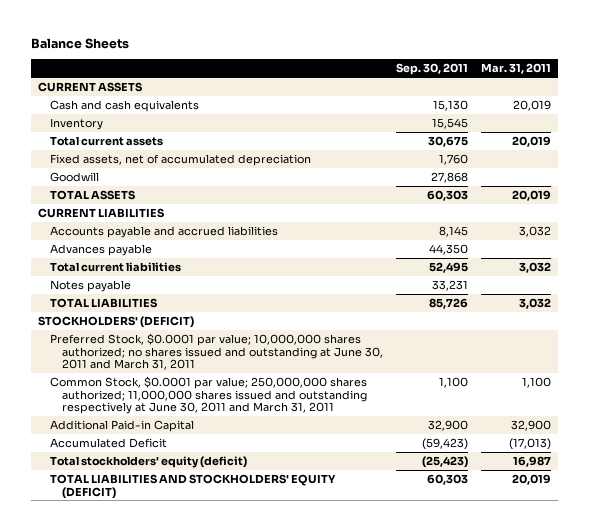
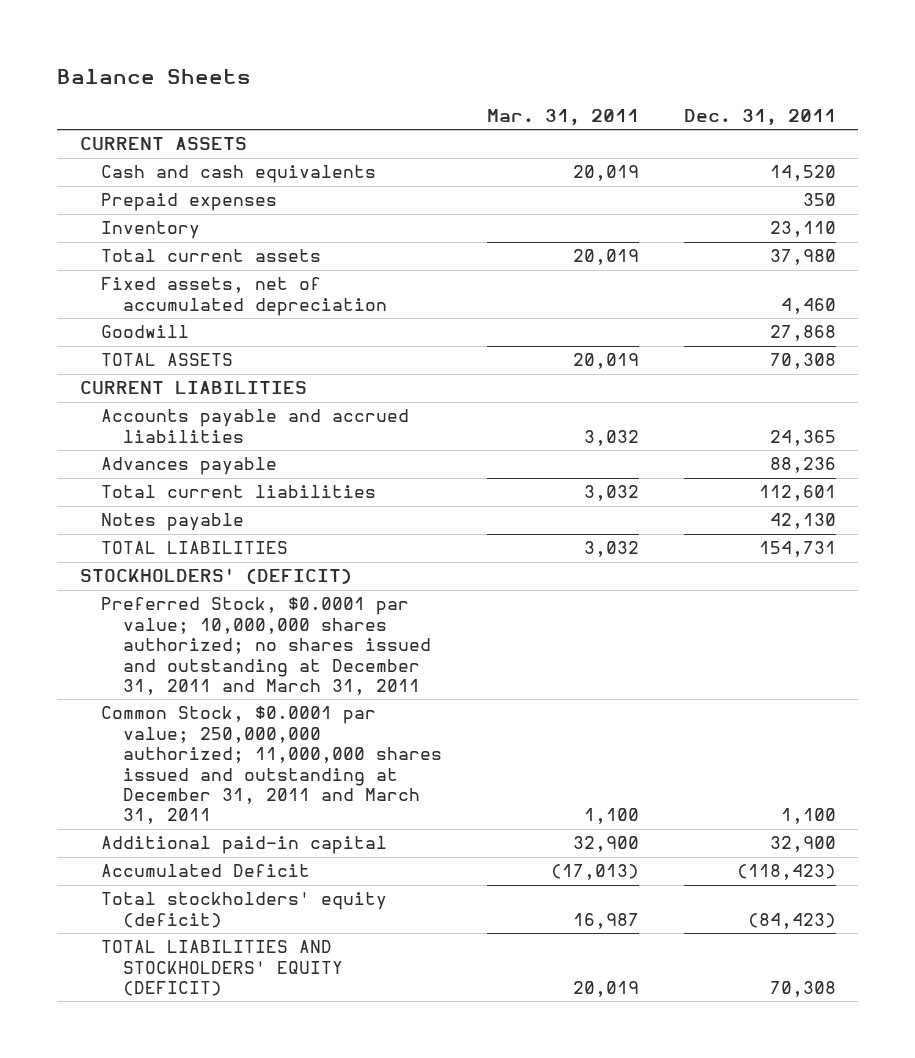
[396,63,469,76] Sep. 30, 2011 -> none
none -> [683,109,836,127] Dec. 31, 2011
none -> [101,193,278,212] Prepaid expenses
[50,332,384,371] Preferred Stock, $0.0001 par value; 10,000,000 shares authorized; no shares issued and outstanding at June 30, 2011 and March 31, 2011 -> [101,597,431,696] Preferred Stock, $0.0001 par value; 10,000,000 shares authorized; no shares issued and outstanding at December 31, 2011 and March 31, 2011
[50,375,368,415] Common Stock, $0.0001 par value; 250,000,000 shares authorized; 11,000,000 shares issued and outstanding respectively at June 30, 2011 and March 31, 2011 -> [101,706,442,825] Common Stock, $0.0001 par value; 250,000,000 authorized; 11,000,000 shares issued and outstanding at December 31, 2011 and March 31, 2011
[50,419,195,432] Additional Paid-in Capital -> [101,836,388,855] Additional paid-in capital

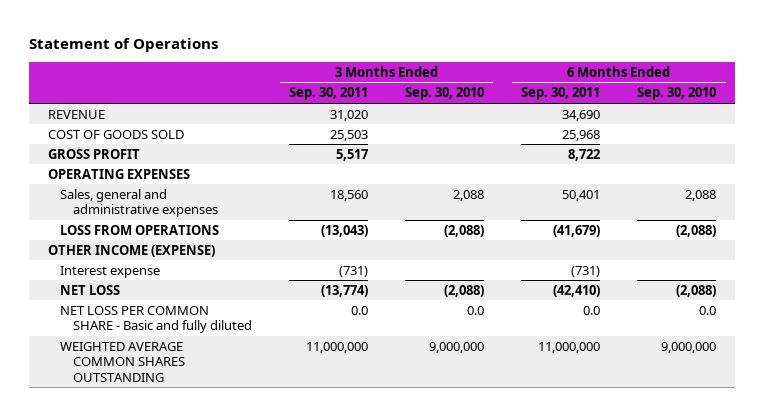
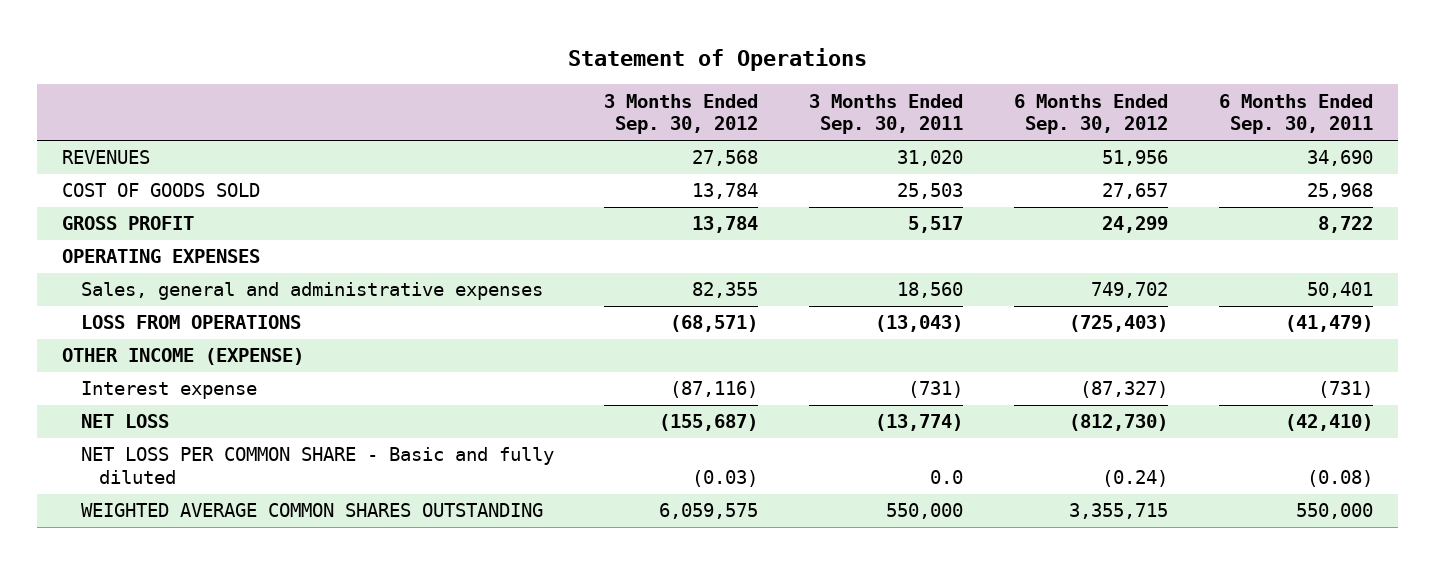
[405,87,485,101] Sep. 30, 2010 -> none
[637,87,717,101] Sep. 30, 2010 -> none
none -> [604,93,759,135] 3 Months Ended Sep. 30, 2012
none -> [1014,93,1169,135] 6 Months Ended Sep. 30, 2012
[48,109,106,119] REVENUE -> [62,150,151,165] REVENUES
[553,224,601,237] (41,679) -> [1285,315,1374,333] (41,479)
[583,305,601,315] 0.0 -> [1307,470,1374,488] (0.08)
[306,341,369,353] 11,000,000 -> [886,503,964,520] 550,000
[538,341,601,353] 11,000,000 -> [1296,503,1374,520] 550,000

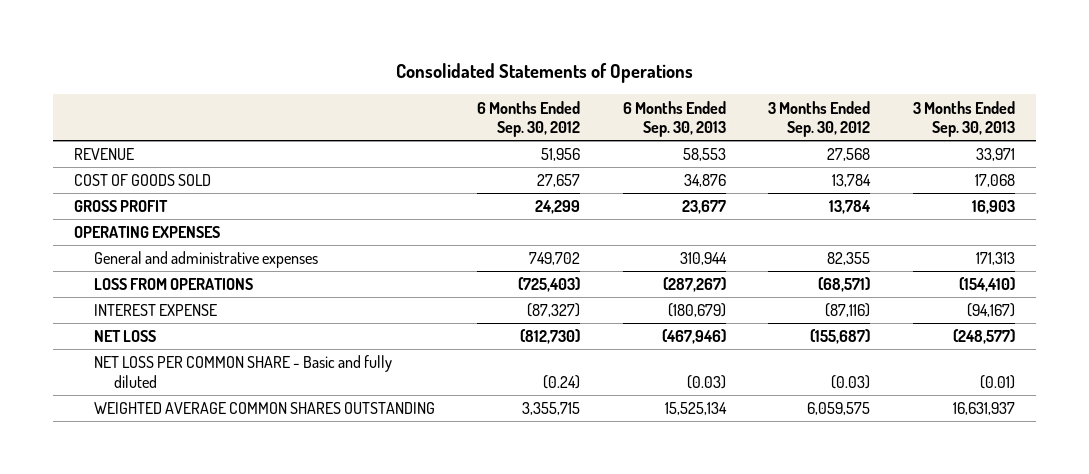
[567,47,867,71] Statement of Operations -> [395,63,693,84] Consolidated Statements of Operations
[809,93,964,135] 3 Months Ended Sep. 30, 2011 -> none
[1219,93,1374,135] 6 Months Ended Sep. 30, 2011 -> none
none -> [622,100,726,138] 6 Months Ended Sep. 30, 2013
none -> [912,100,1015,138] 3 Months Ended Sep. 30, 2013
[62,150,151,165] REVENUES -> [74,148,135,161] REVENUE
[80,282,543,301] Sales, general and administrative expenses -> [94,251,319,269] General and administrative expenses
[62,348,305,366] OTHER INCOME (EXPENSE) -> none
[80,381,257,400] Interest expense -> [94,304,218,317] INTEREST EXPENSE

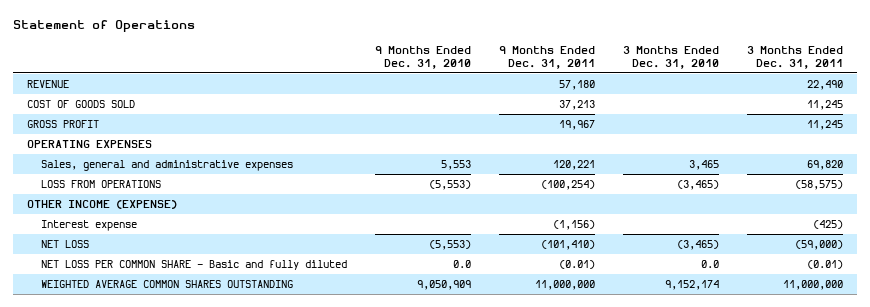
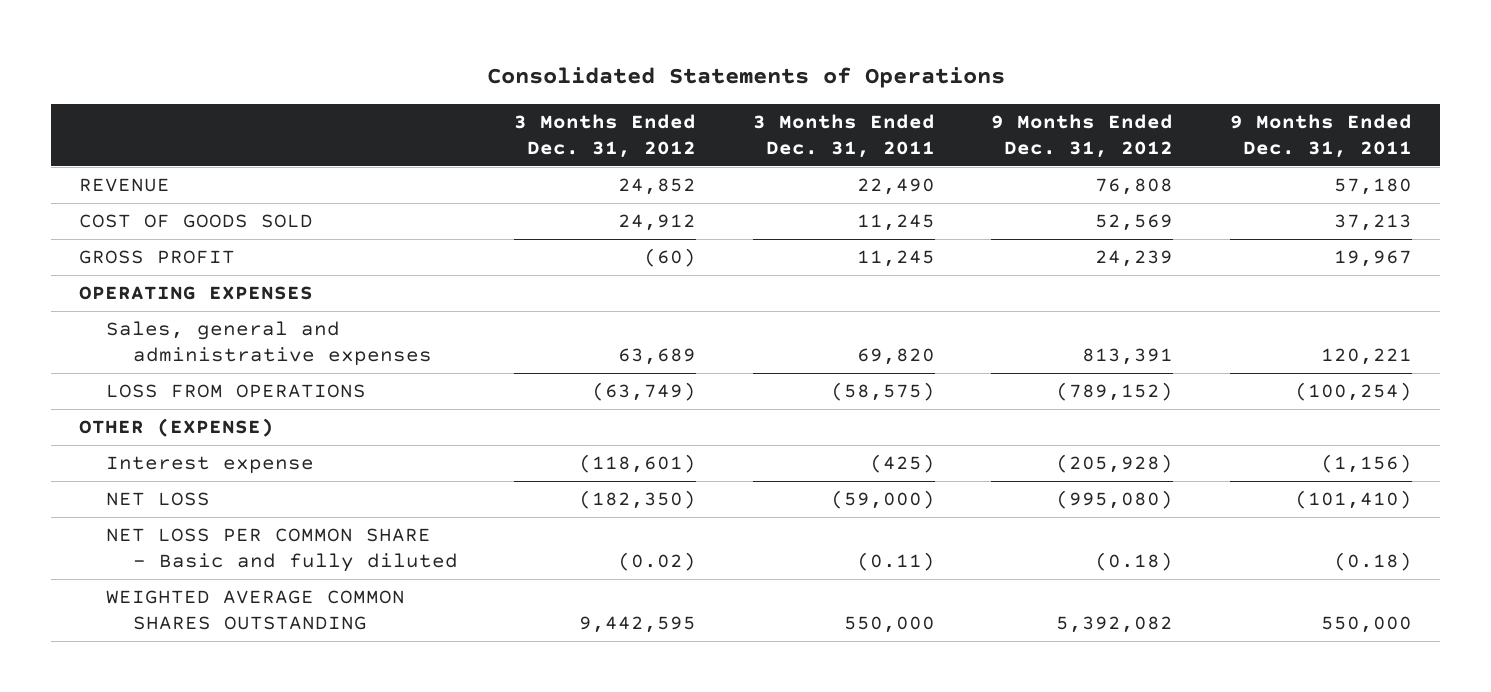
[12,20,195,33] Statement of Operations -> [486,67,1005,89] Consolidated Statements of Operations
[375,46,472,69] 9 Months Ended Dec. 31, 2010 -> none
[623,46,720,69] 3 Months Ended Dec. 31, 2010 -> none
none -> [514,114,697,158] 3 Months Ended Dec. 31, 2012
none -> [991,114,1174,158] 9 Months Ended Dec. 31, 2012
[26,199,177,209] OTHER INCOME (EXPENSE) -> [79,418,275,438] OTHER (EXPENSE)
[559,259,596,269] (0.01) -> [1333,552,1412,572] (0.18)
[807,259,844,269] (0.01) -> [856,552,935,572] (0.11)
[535,279,596,290] 11,000,000 -> [1320,616,1412,634] 550,000
[783,279,844,290] 11,000,000 -> [843,616,935,634] 550,000

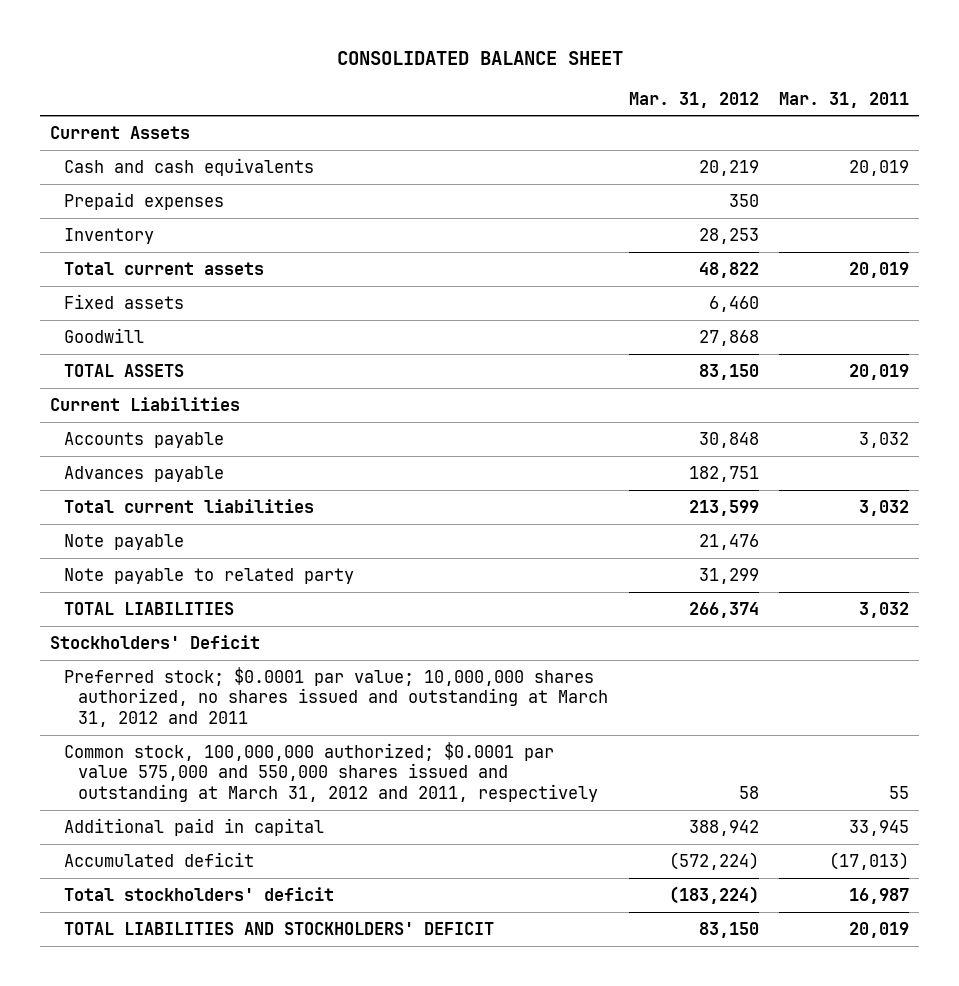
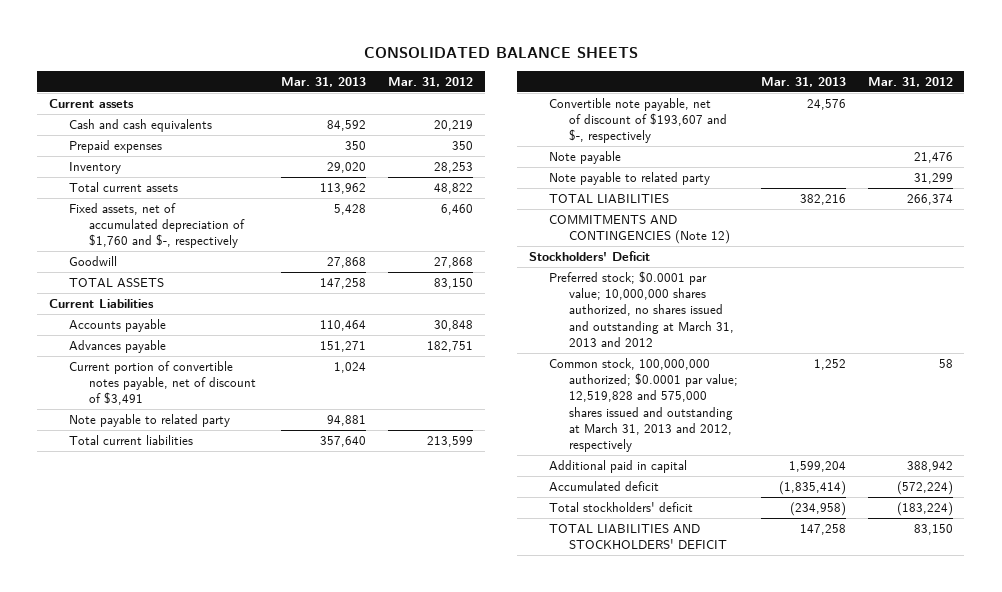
[336,51,623,66] CONSOLIDATED BALANCE SHEET -> [363,46,638,58] CONSOLIDATED BALANCE SHEETS
[779,91,910,108] Mar. 31, 2011 -> none
none -> [280,76,366,87] Mar. 31, 2013
[49,125,190,139] Current Assets -> [48,98,134,108] Current assets
[64,293,185,309] Fixed assets -> [68,202,245,249] Fixed assets, net of accumulated depreciation of $1,760 and $-, respectively
none -> [68,360,256,406] Current portion of convertible notes payable, net of discount of $3,491
none -> [68,413,230,427] Note payable to related party
none -> [548,97,727,144] Convertible note payable, net of discount of $193,607 and $-, respectively
none -> [548,214,730,245] COMMITMENTS AND CONTINGENCIES (Note 12)
[64,666,609,728] Preferred stock; $0.0001 par value; 10,000,000 shares authorized, no shares issued and outstanding at March 31, 2012 and 2011 -> [548,270,734,347] Preferred stock; $0.0001 par value; 10,000,000 shares authorized, no shares issued and outstanding at March 31, 2013 and 2012
[64,741,599,803] Common stock, 100,000,000 authorized; $0.0001 par value 575,000 and 550,000 shares issued and outstanding at March 31, 2012 and 2011, respectively -> [548,357,738,453] Common stock, 100,000,000 authorized; $0.0001 par value; 12,519,828 and 575,000 shares issued and outstanding at March 31, 2013 and 2012, respectively

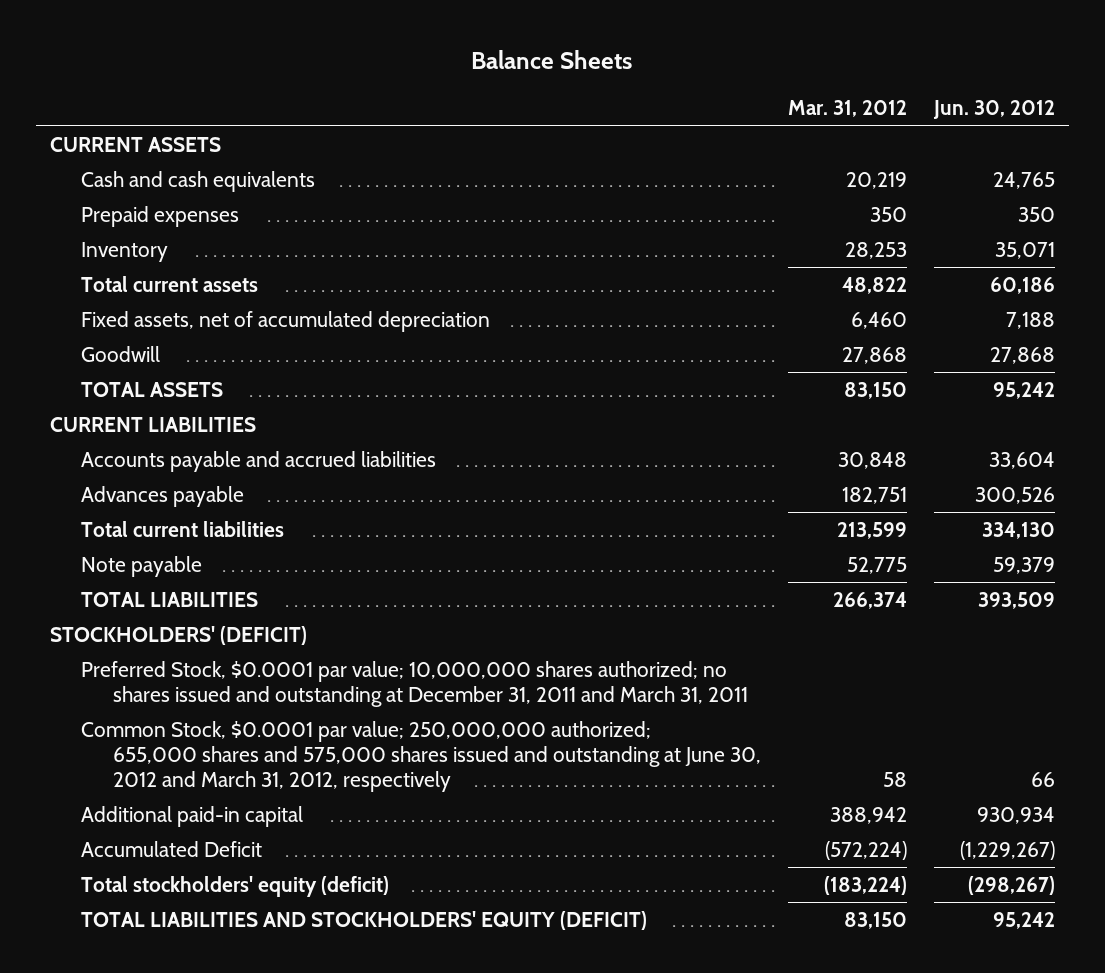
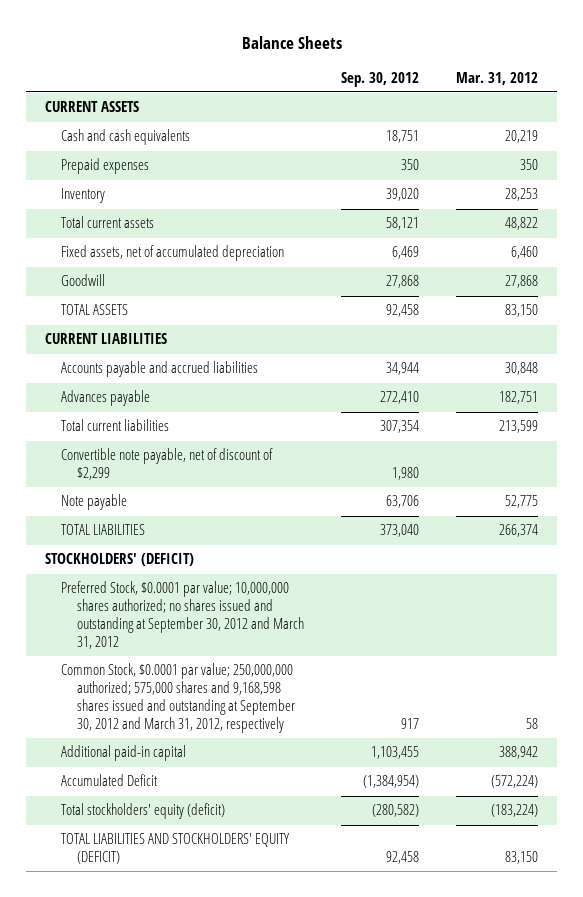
[933,100,1056,120] Jun. 30, 2012 -> none
none -> [341,71,420,87] Sep. 30, 2012
none -> [61,448,274,481] Convertible note payable, net of discount of $2,299
[81,661,749,707] Preferred Stock, $0.0001 par value; 10,000,000 shares authorized; no shares issued and outstanding at December 31, 2011 and March 31, 2011 -> [61,581,305,650] Preferred Stock, $0.0001 par value; 10,000,000 shares authorized; no shares issued and outstanding at September 30, 2012 and March 31, 2012
[81,721,762,792] Common Stock, $0.0001 par value; 250,000,000 authorized; 655,000 shares and 575,000 shares issued and outstanding at June 30, 2012 and March 31, 2012, respectively -> [61,663,296,734] Common Stock, $0.0001 par value; 250,000,000 authorized; 575,000 shares and 9,168,598 shares issued and outstanding at September 30, 2012 and March 31, 2012, respectively

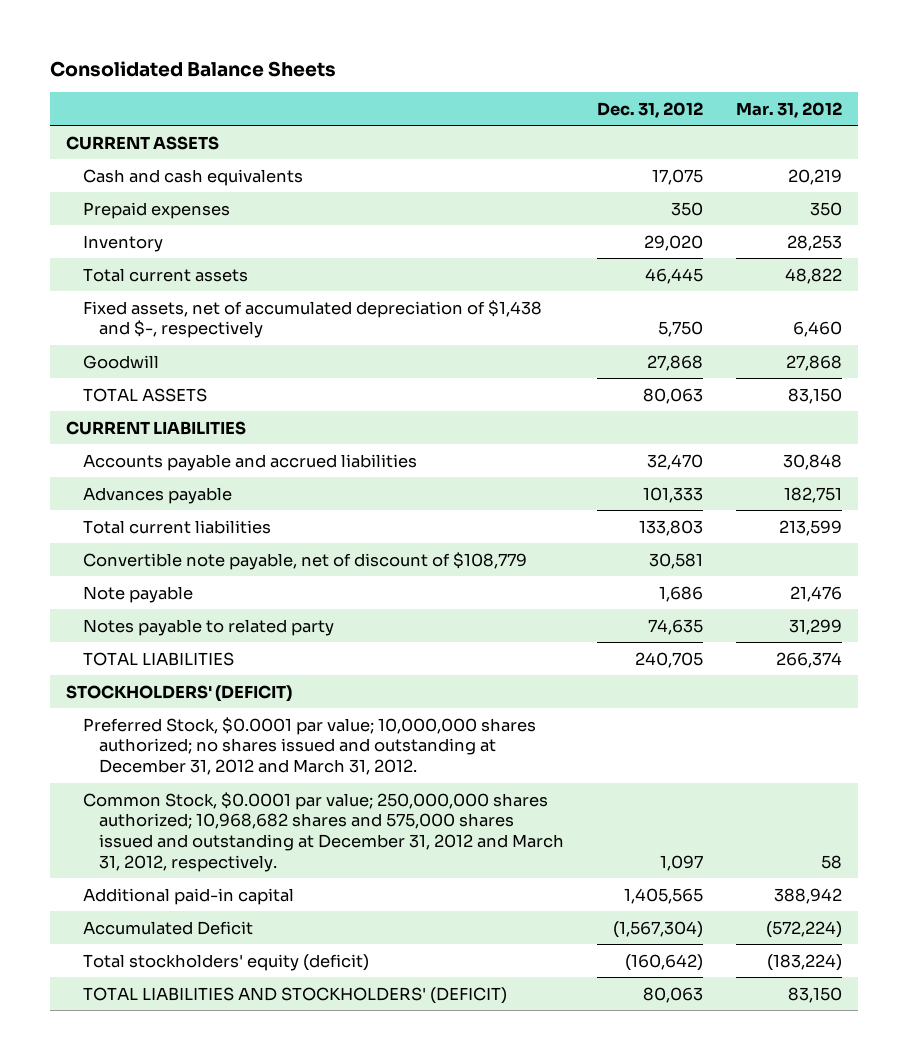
[241,35,342,49] Balance Sheets -> [49,60,336,77] Consolidated Balance Sheets
[341,71,420,87] Sep. 30, 2012 -> none
none -> [597,101,704,118] Dec. 31, 2012
[61,245,285,262] Fixed assets, net of accumulated depreciation -> [82,299,542,339] Fixed assets, net of accumulated depreciation of $1,438 and $-, respectively
[61,448,274,481] Convertible note payable, net of discount of $2,299 -> [82,551,527,570] Convertible note payable, net of discount of $108,779
[505,495,539,509] 52,775 -> [789,585,842,602] 21,476
none -> [82,618,334,636] Notes payable to related party
[61,581,305,650] Preferred Stock, $0.0001 par value; 10,000,000 shares authorized; no shares issued and outstanding at September 30, 2012 and March 31, 2012 -> [82,716,536,776] Preferred Stock, $0.0001 par value; 10,000,000 shares authorized; no shares issued and outstanding at December 31, 2012 and March 31, 2012.
[61,663,296,734] Common Stock, $0.0001 par value; 250,000,000 authorized; 575,000 shares and 9,168,598 shares issued and outstanding at September 30, 2012 and March 31, 2012, respectively -> [82,791,565,873] Common Stock, $0.0001 par value; 250,000,000 shares authorized; 10,968,682 shares and 575,000 shares issued and outstanding at December 31, 2012 and March 31, 2012, respectively.
[61,833,291,865] TOTAL LIABILITIES AND STOCKHOLDERS' EQUITY (DEFICIT) -> [82,986,507,1004] TOTAL LIABILITIES AND STOCKHOLDERS' (DEFICIT)

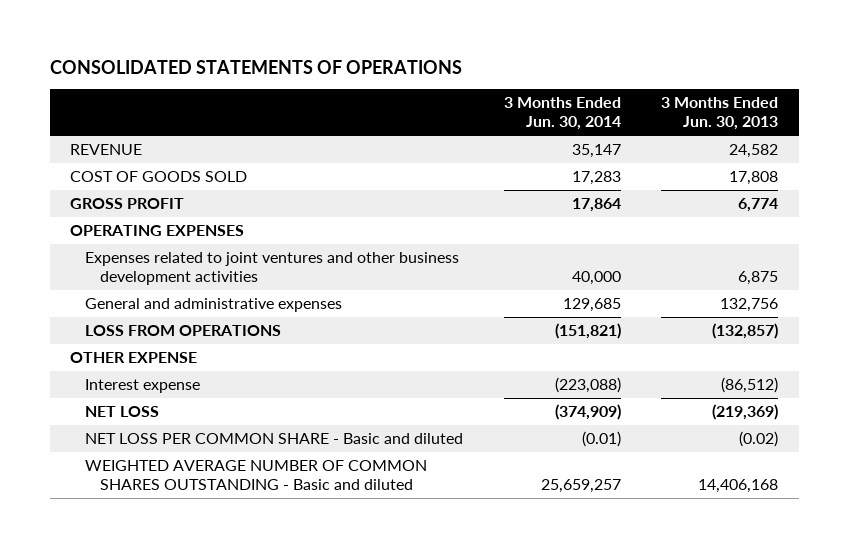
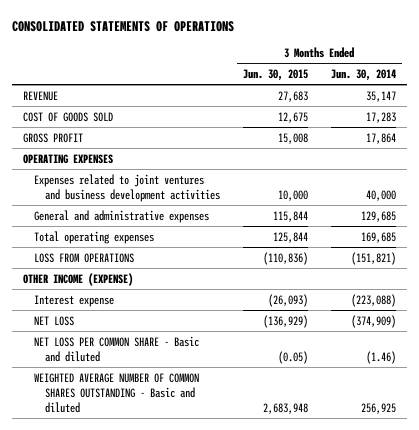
[661,96,779,131] 3 Months Ended Jun. 30, 2013 -> none
none -> [242,69,308,82] Jun. 30, 2015
[84,252,459,286] Expenses related to joint ventures and other business development activities -> [34,173,220,202] Expenses related to joint ventures and business development activities
none -> [34,230,155,244] Total operating expenses
[70,352,198,364] OTHER EXPENSE -> [23,272,134,286] OTHER INCOME (EXPENSE)
[581,431,621,448] (0.01) -> [365,350,396,364] (1.46)
[540,479,621,494] 25,659,257 -> [360,403,396,415] 256,925

